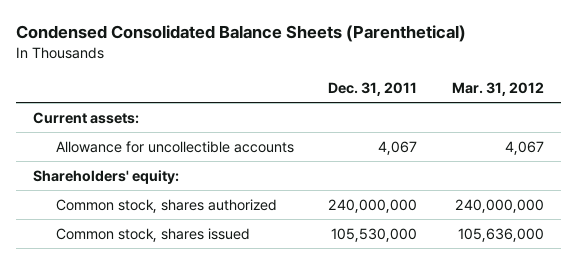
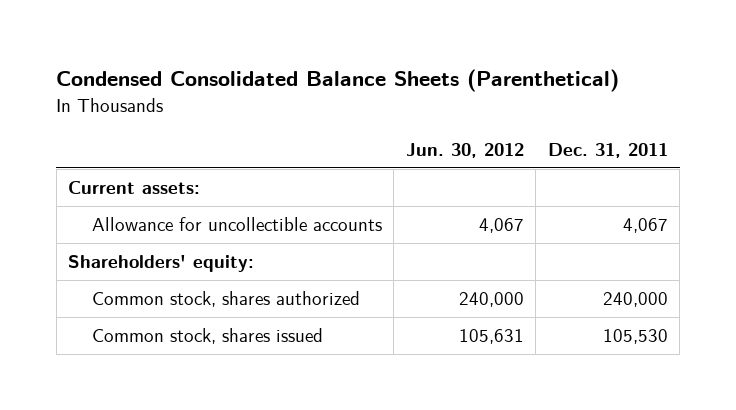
[451,81,544,96] Mar. 31, 2012 -> none
none -> [405,143,524,159] Jun. 30, 2012
[328,198,418,213] 240,000,000 -> [602,292,668,308] 240,000
[331,227,418,242] 105,530,000 -> [602,329,668,345] 105,530

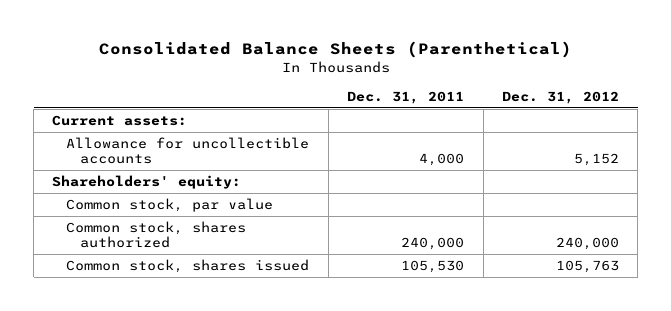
[56,69,620,93] Condensed Consolidated Balance Sheets (Parenthetical) -> [98,40,572,58] Consolidated Balance Sheets (Parenthetical)
[405,143,524,159] Jun. 30, 2012 -> none
none -> [502,90,620,104] Dec. 31, 2012
[622,218,668,234] 4,067 -> [419,153,465,167] 4,000
none -> [66,198,274,213] Common stock, par value

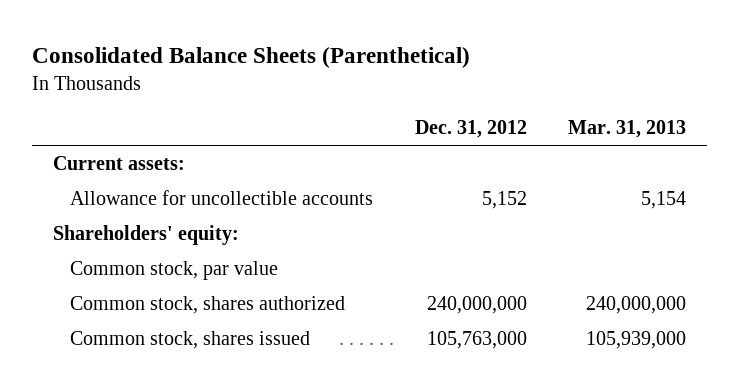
[347,90,465,104] Dec. 31, 2011 -> none
none -> [568,120,687,139] Mar. 31, 2013
[556,237,620,251] 240,000 -> [426,295,527,314] 240,000,000
[556,260,620,274] 105,763 -> [426,330,527,349] 105,763,000

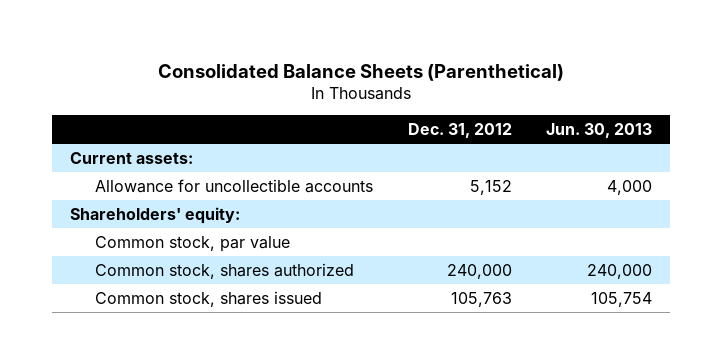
[568,120,687,139] Mar. 31, 2013 -> none
none -> [546,123,653,139] Jun. 30, 2013
[426,295,527,314] 240,000,000 -> [446,263,512,279] 240,000
[426,330,527,349] 105,763,000 -> [450,291,512,307] 105,763

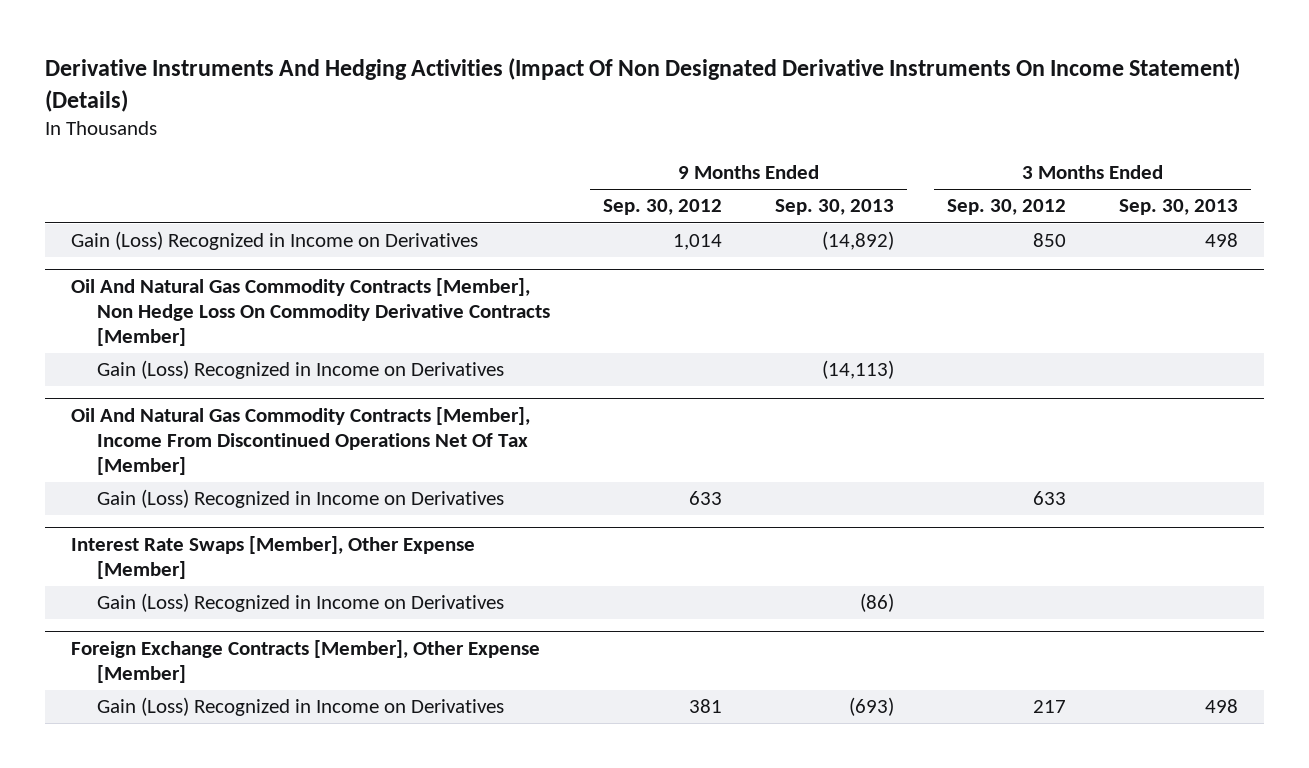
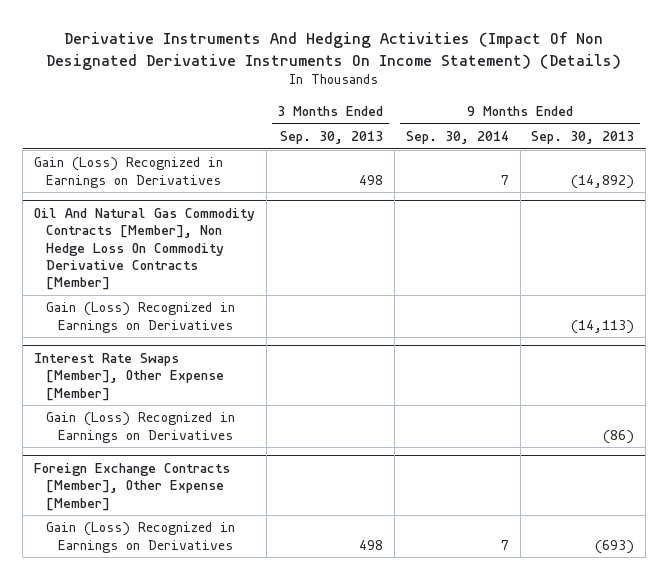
[603,199,723,216] Sep. 30, 2012 -> none
[947,199,1067,216] Sep. 30, 2012 -> none
none -> [405,130,509,144] Sep. 30, 2014
[71,231,479,251] Gain (Loss) Recognized in Income on Derivatives -> [33,157,223,188] Gain (Loss) Recognized in Earnings on Derivatives
[71,406,531,476] Oil And Natural Gas Commodity Contracts [Member], Income From Discontinued Operations Net Of Tax [Member] -> none
[97,489,505,509] Gain (Loss) Recognized in Income on Derivatives -> none
[97,360,505,380] Gain (Loss) Recognized in Income on Derivatives -> [46,302,236,333] Gain (Loss) Recognized in Earnings on Derivatives
[97,593,505,613] Gain (Loss) Recognized in Income on Derivatives -> [46,412,236,443] Gain (Loss) Recognized in Earnings on Derivatives
[97,697,505,717] Gain (Loss) Recognized in Income on Derivatives -> [46,522,236,553] Gain (Loss) Recognized in Earnings on Derivatives

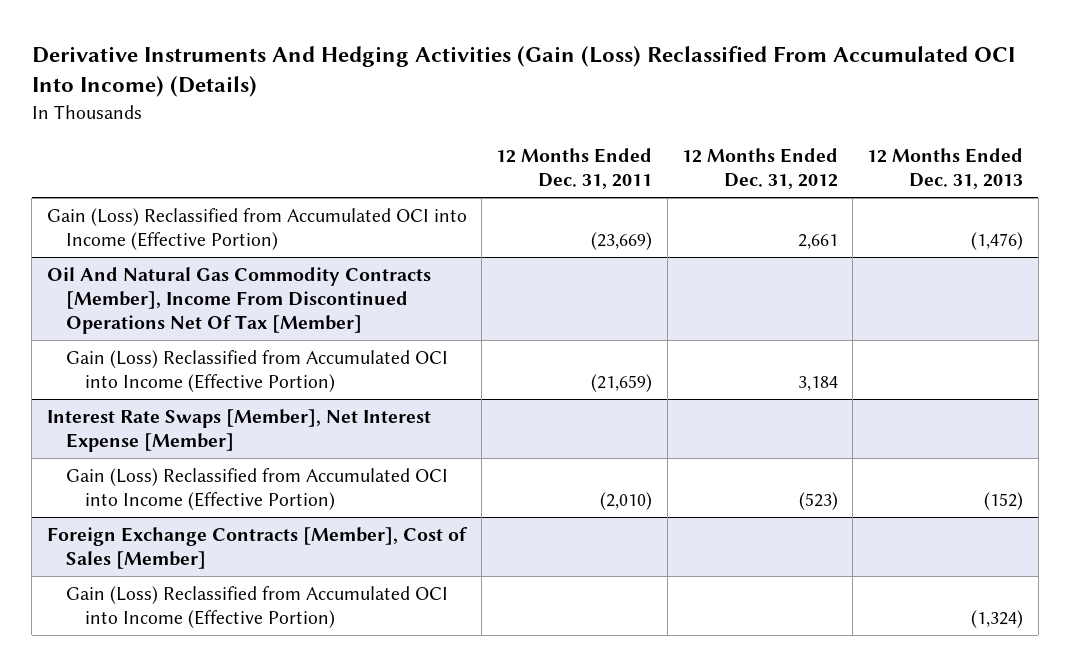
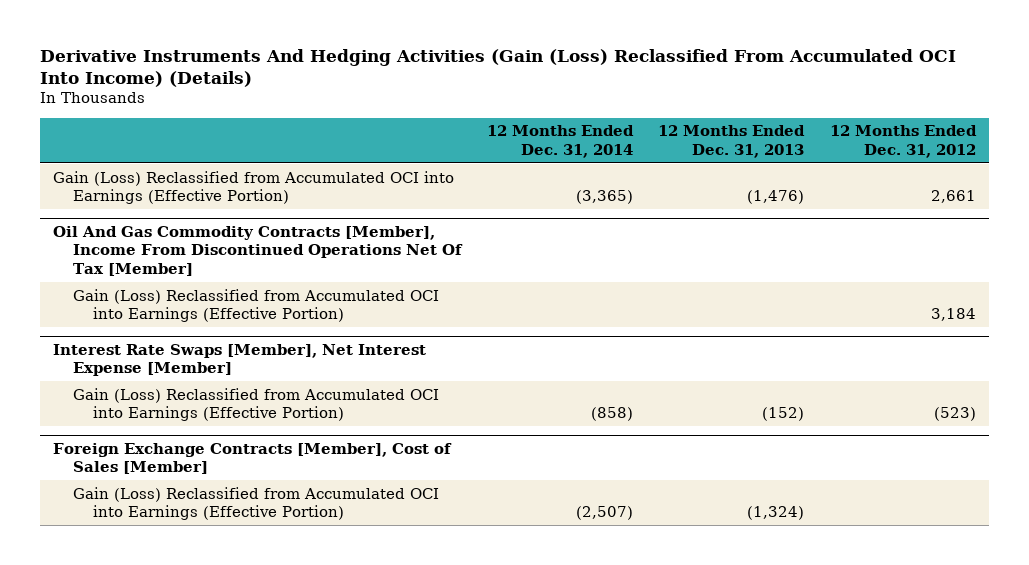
[496,147,653,190] 12 Months Ended Dec. 31, 2011 -> none
none -> [486,125,634,158] 12 Months Ended Dec. 31, 2014
[46,207,467,250] Gain (Loss) Reclassified from Accumulated OCI into Income (Effective Portion) -> [52,170,454,205] Gain (Loss) Reclassified from Accumulated OCI into Earnings (Effective Portion)
[46,266,431,335] Oil And Natural Gas Commodity Contracts [Member], Income From Discontinued Operations Net Of Tax [Member] -> [52,225,463,276] Oil And Gas Commodity Contracts [Member], Income From Discontinued Operations Net Of Tax [Member]
[65,349,448,392] Gain (Loss) Reclassified from Accumulated OCI into Income (Effective Portion) -> [72,288,439,323] Gain (Loss) Reclassified from Accumulated OCI into Earnings (Effective Portion)
[65,467,448,510] Gain (Loss) Reclassified from Accumulated OCI into Income (Effective Portion) -> [72,387,439,422] Gain (Loss) Reclassified from Accumulated OCI into Earnings (Effective Portion)
[65,585,448,628] Gain (Loss) Reclassified from Accumulated OCI into Income (Effective Portion) -> [72,486,439,521] Gain (Loss) Reclassified from Accumulated OCI into Earnings (Effective Portion)

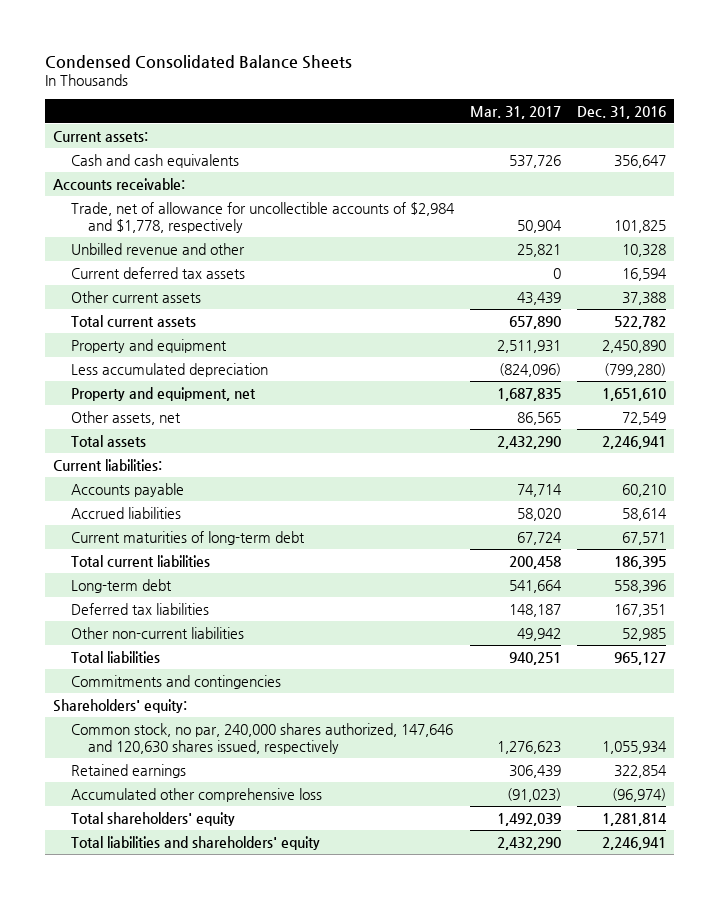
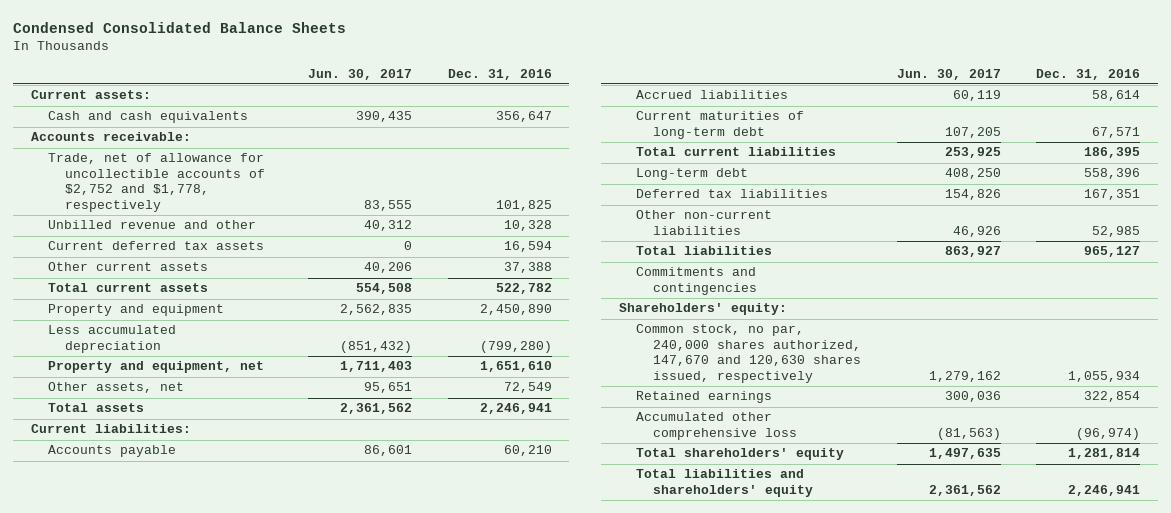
[469,105,561,119] Mar. 31, 2017 -> none
none -> [308,68,413,80] Jun. 30, 2017
[70,201,455,233] Trade, net of allowance for uncollectible accounts of $2,984 and $1,778, respectively -> [47,153,265,212] Trade, net of allowance for uncollectible accounts of $2,752 and $1,778, respectively
[70,722,453,754] Common stock, no par, 240,000 shares authorized, 147,646 and 120,630 shares issued, respectively -> [636,324,862,383] Common stock, no par, 240,000 shares authorized, 147,670 and 120,630 shares issued, respectively

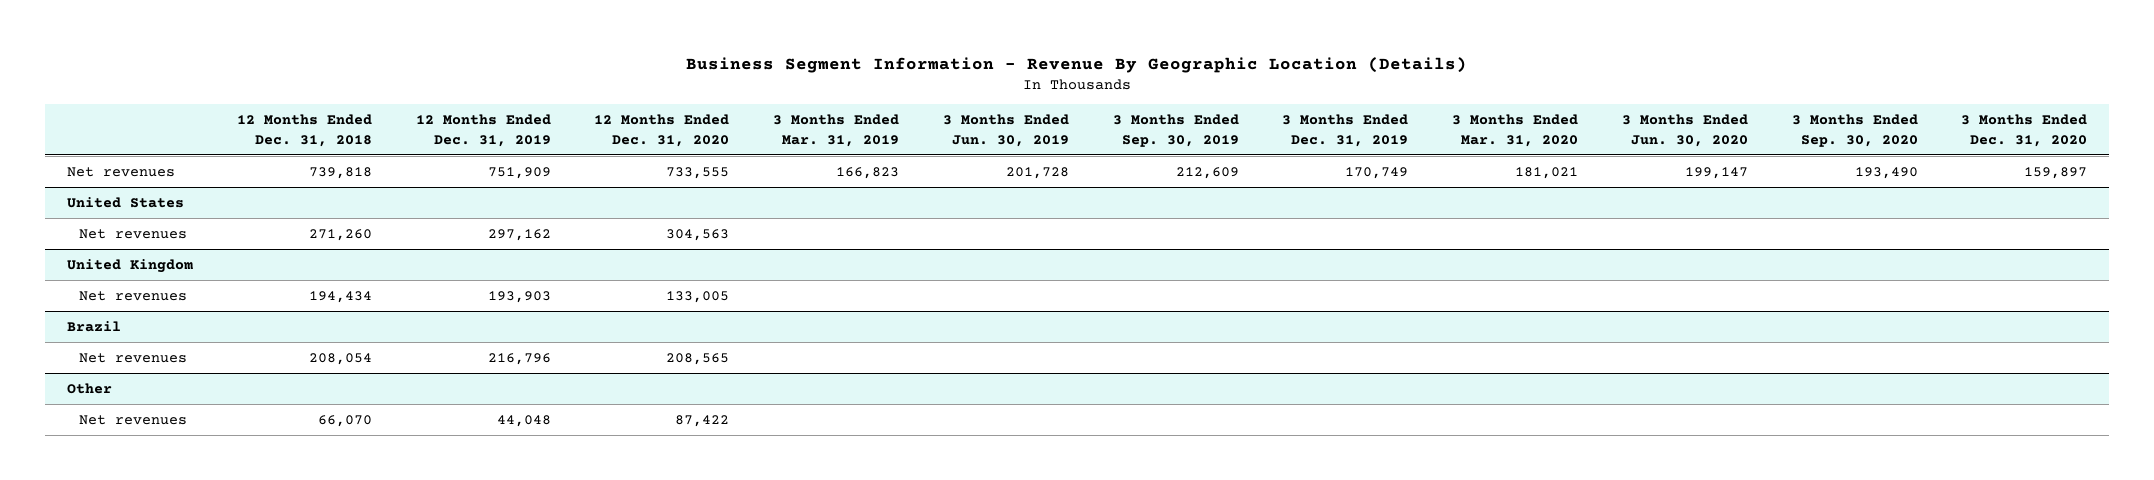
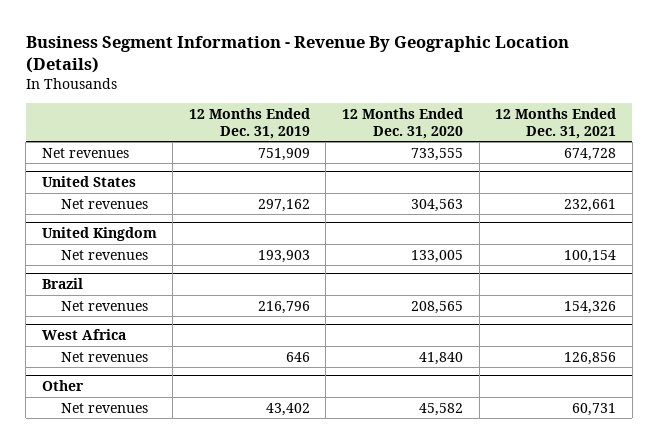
[236,114,372,147] 12 Months Ended Dec. 31, 2018 -> none
[773,114,900,147] 3 Months Ended Mar. 31, 2019 -> none
[942,114,1069,147] 3 Months Ended Jun. 30, 2019 -> none
[1112,114,1239,147] 3 Months Ended Sep. 30, 2019 -> none
[1282,114,1409,147] 3 Months Ended Dec. 31, 2019 -> none
[1452,114,1579,147] 3 Months Ended Mar. 31, 2020 -> none
[1621,114,1748,147] 3 Months Ended Jun. 30, 2020 -> none
[1791,114,1918,147] 3 Months Ended Sep. 30, 2020 -> none
[1961,114,2088,147] 3 Months Ended Dec. 31, 2020 -> none
none -> [495,107,617,140] 12 Months Ended Dec. 31, 2021
none -> [41,329,126,341] West Africa
none -> [60,351,148,362] Net revenues
[496,414,551,427] 44,048 -> [265,402,310,416] 43,402
[675,414,730,427] 87,422 -> [418,402,463,416] 45,582

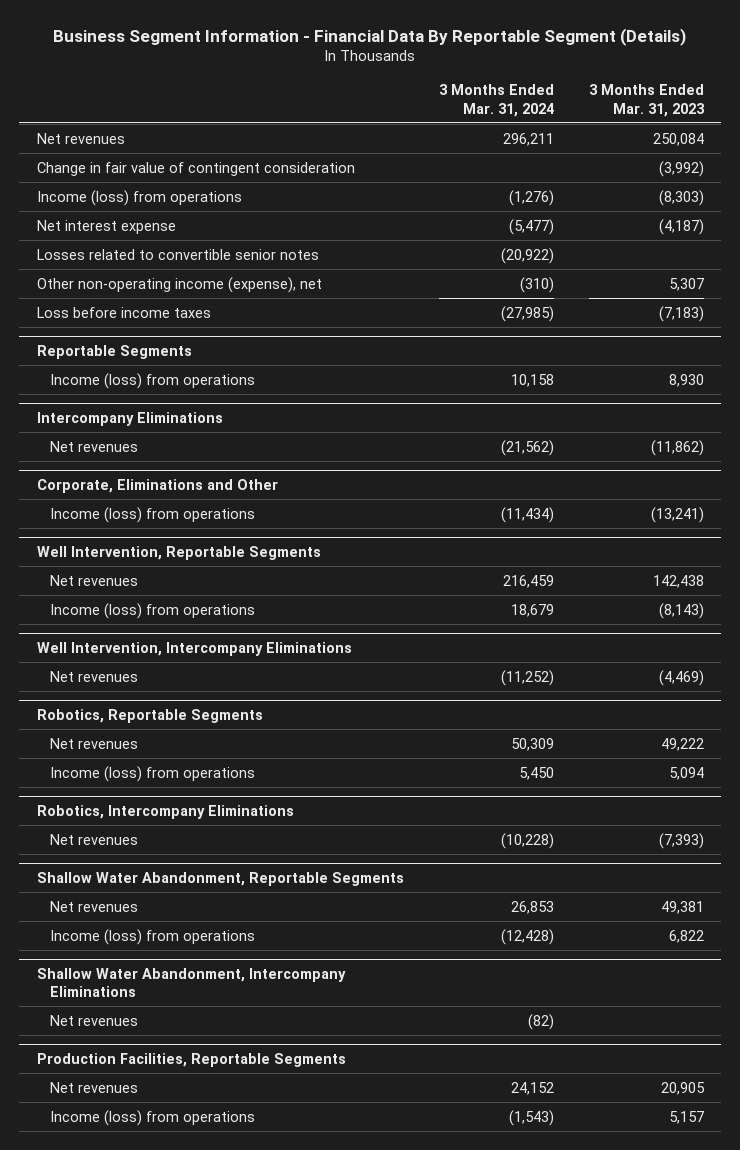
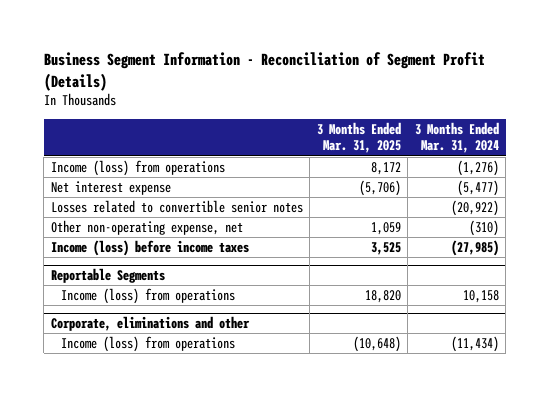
[53,27,687,46] Business Segment Information - Financial Data By Reportable Segment (Details) -> [43,52,485,91] Business Segment Information - Reconciliation of Segment Profit (Details)
[588,84,705,117] 3 Months Ended Mar. 31, 2023 -> none
none -> [316,121,401,154] 3 Months Ended Mar. 31, 2025
[36,132,125,144] Net revenues -> none
[36,161,355,176] Change in fair value of contingent consideration -> none
[36,276,322,293] Other non-operating income (expense), net -> [50,219,243,235] Other non-operating expense, net
[36,306,211,318] Loss before income taxes -> [50,239,249,256] Income (loss) before income taxes
[36,411,223,426] Intercompany Eliminations -> none
[50,440,139,452] Net revenues -> none
[36,478,278,493] Corporate, Eliminations and Other -> [50,316,250,332] Corporate, eliminations and other
[36,545,321,560] Well Intervention, Reportable Segments -> none
[50,574,139,586] Net revenues -> none
[50,602,256,619] Income (loss) from operations -> none
[36,641,352,656] Well Intervention, Intercompany Eliminations -> none
[50,670,139,682] Net revenues -> none
[36,708,263,723] Robotics, Reportable Segments -> none
[50,737,139,749] Net revenues -> none
[50,765,256,782] Income (loss) from operations -> none
[36,804,294,819] Robotics, Intercompany Eliminations -> none
[50,833,139,845] Net revenues -> none
[36,871,404,886] Shallow Water Abandonment, Reportable Segments -> none
[50,900,139,912] Net revenues -> none
[50,928,256,945] Income (loss) from operations -> none
[36,967,346,997] Shallow Water Abandonment, Intercompany Eliminations -> none
[50,1014,139,1026] Net revenues -> none
[36,1052,346,1067] Production Facilities, Reportable Segments -> none
[50,1081,139,1093] Net revenues -> none
[50,1109,256,1126] Income (loss) from operations -> none

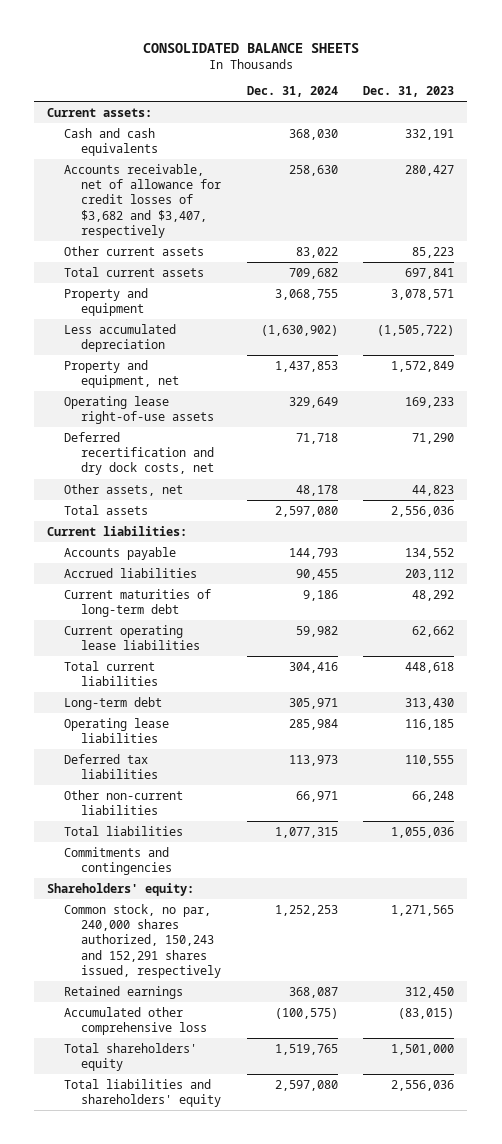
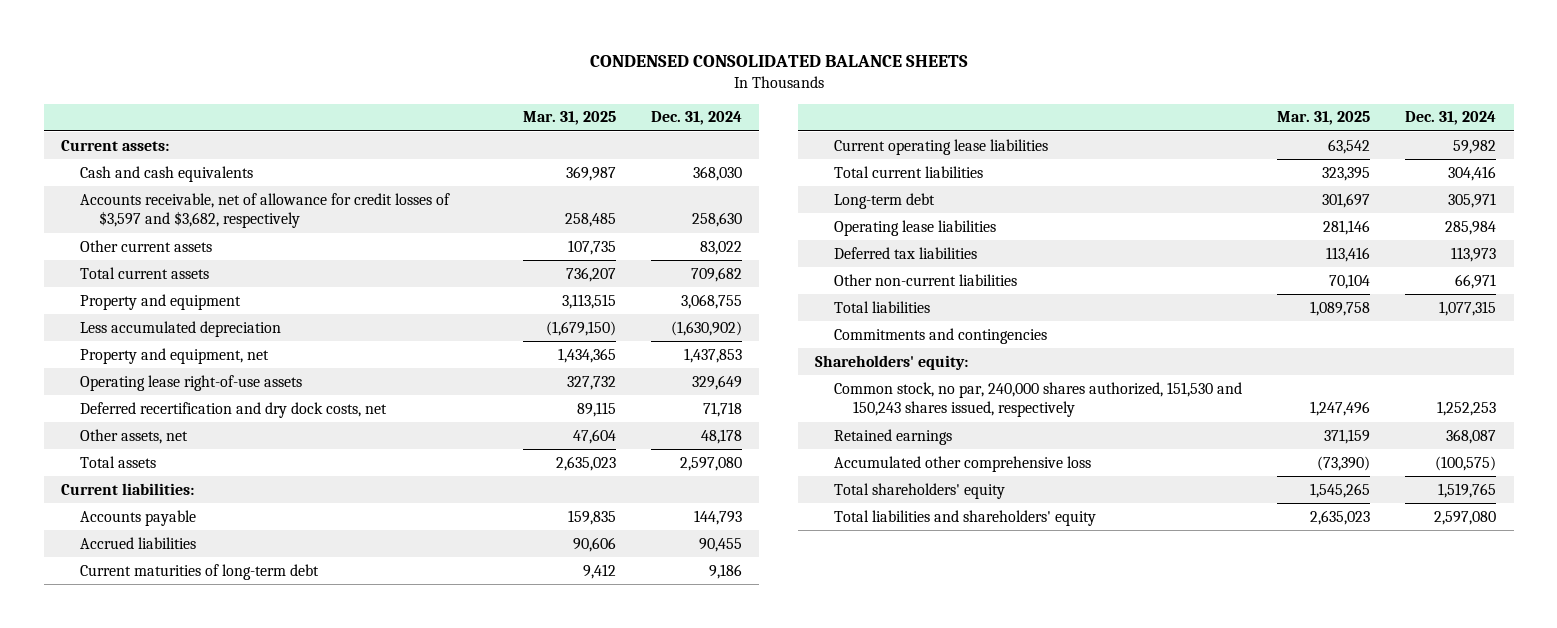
[142,42,359,53] CONSOLIDATED BALANCE SHEETS -> [589,55,968,68] CONDENSED CONSOLIDATED BALANCE SHEETS
[363,86,455,98] Dec. 31, 2023 -> none
none -> [522,111,616,126] Mar. 31, 2025
[63,163,221,239] Accounts receivable, net of allowance for credit losses of $3,682 and $3,407, respectively -> [79,192,450,229] Accounts receivable, net of allowance for credit losses of $3,597 and $3,682, respectively
[63,903,221,979] Common stock, no par, 240,000 shares authorized, 150,243 and 152,291 shares issued, respectively -> [834,381,1243,418] Common stock, no par, 240,000 shares authorized, 151,530 and 150,243 shares issued, respectively

